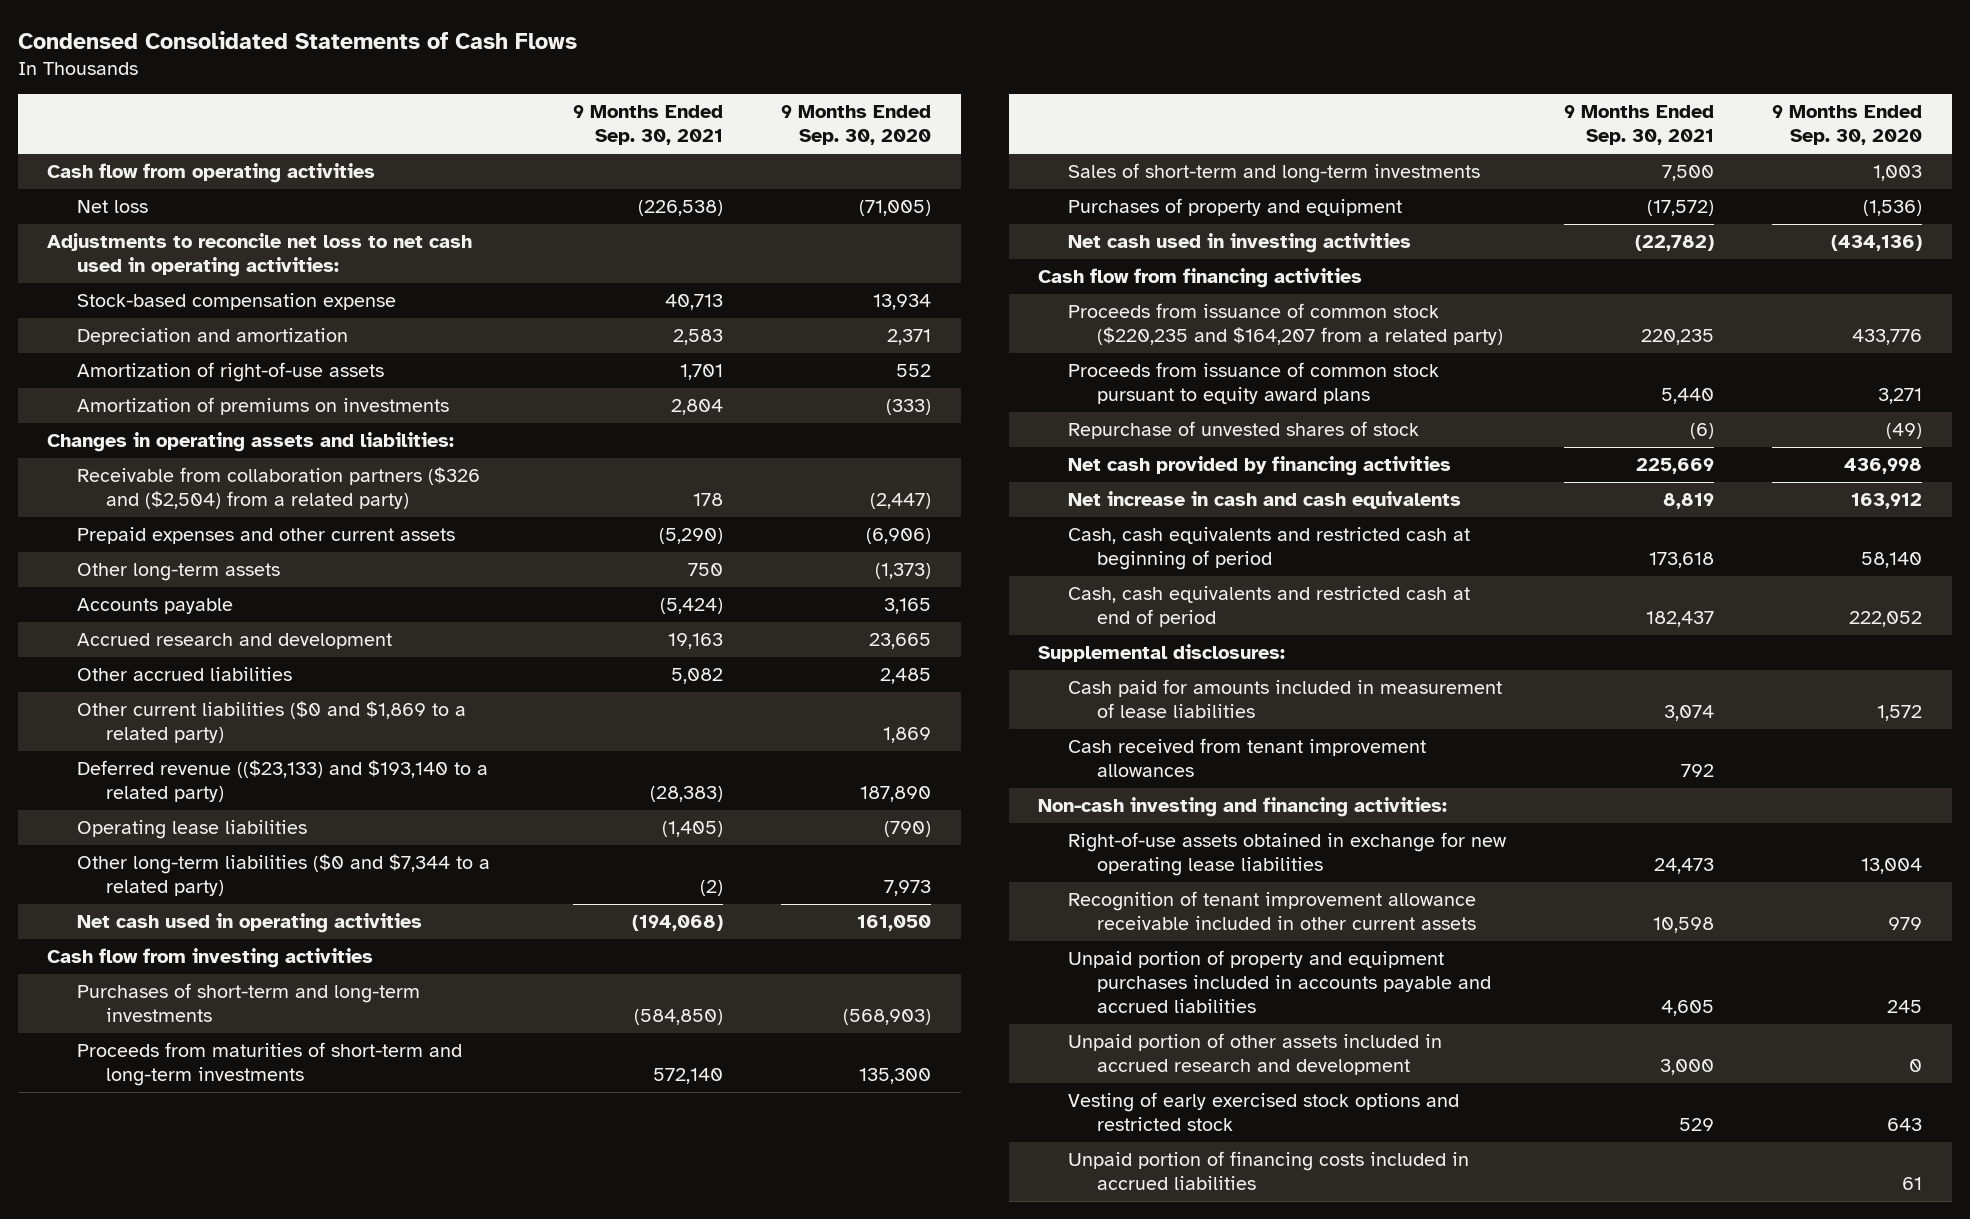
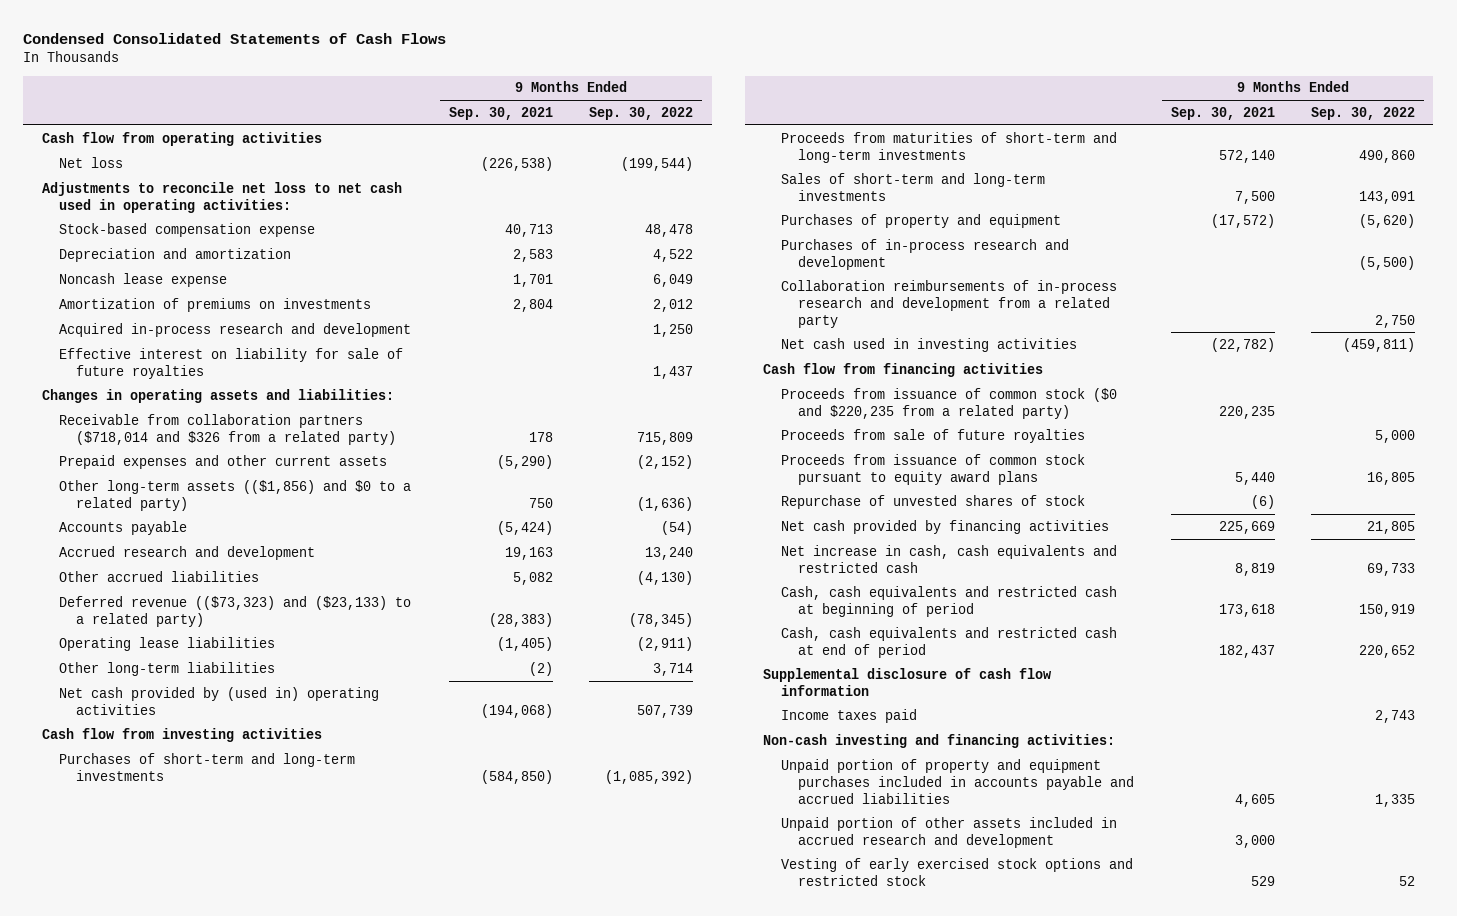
[781,105,932,146] 9 Months Ended Sep. 30, 2020 -> none
none -> [589,106,694,120] Sep. 30, 2022
[76,361,384,382] Amortization of right-of-use assets -> [58,272,227,287] Noncash lease expense
none -> [58,322,411,337] Acquired in-process research and development
none -> [58,347,403,379] Effective interest on liability for sale of future royalties
[76,466,480,510] Receivable from collaboration partners ($326 and ($2,504) from a related party) -> [58,413,397,445] Receivable from collaboration partners ($718,014 and $326 from a related party)
[76,562,280,581] Other long-term assets -> [58,479,411,511] Other long-term assets (($1,856) and $0 to a related party)
[76,700,466,744] Other current liabilities ($0 and $1,869 to a related party) -> none
[76,759,488,803] Deferred revenue (($23,133) and $193,140 to a related party) -> [58,595,411,627] Deferred revenue (($73,323) and ($23,133) to a related party)
[76,853,490,897] Other long-term liabilities ($0 and $7,344 to a related party) -> [58,661,275,676] Other long-term liabilities
[76,912,422,933] Net cash used in operating activities -> [58,686,379,715] Net cash provided by (used in) operating activities
none -> [780,238,1069,270] Purchases of in-process research and development
none -> [780,279,1117,328] Collaboration reimbursements of in-process research and development from a related party
[1067,302,1504,346] Proceeds from issuance of common stock ($220,235 and $164,207 from a related party) -> [780,387,1117,419] Proceeds from issuance of common stock ($0 and $220,235 from a related party)
none -> [780,428,1085,443] Proceeds from sale of future royalties
[1067,490,1461,509] Net increase in cash and cash equivalents -> [780,544,1117,573] Net increase in cash, cash equivalents and restricted cash
[1067,678,1502,719] Cash paid for amounts included in measurement of lease liabilities -> none
[1067,737,1426,778] Cash received from tenant improvement allowances -> none
[1038,643,1286,662] Supplemental disclosures: -> [763,667,1053,696] Supplemental disclosure of cash flow information
none -> [780,708,917,723] Income taxes paid
[1067,831,1507,877] Right-of-use assets obtained in exchange for new operating lease liabilities -> none
[1067,890,1477,931] Recognition of tenant improvement allowance receivable included in other current assets -> none
[1067,1150,1469,1191] Unpaid portion of financing costs included in accrued liabilities -> none

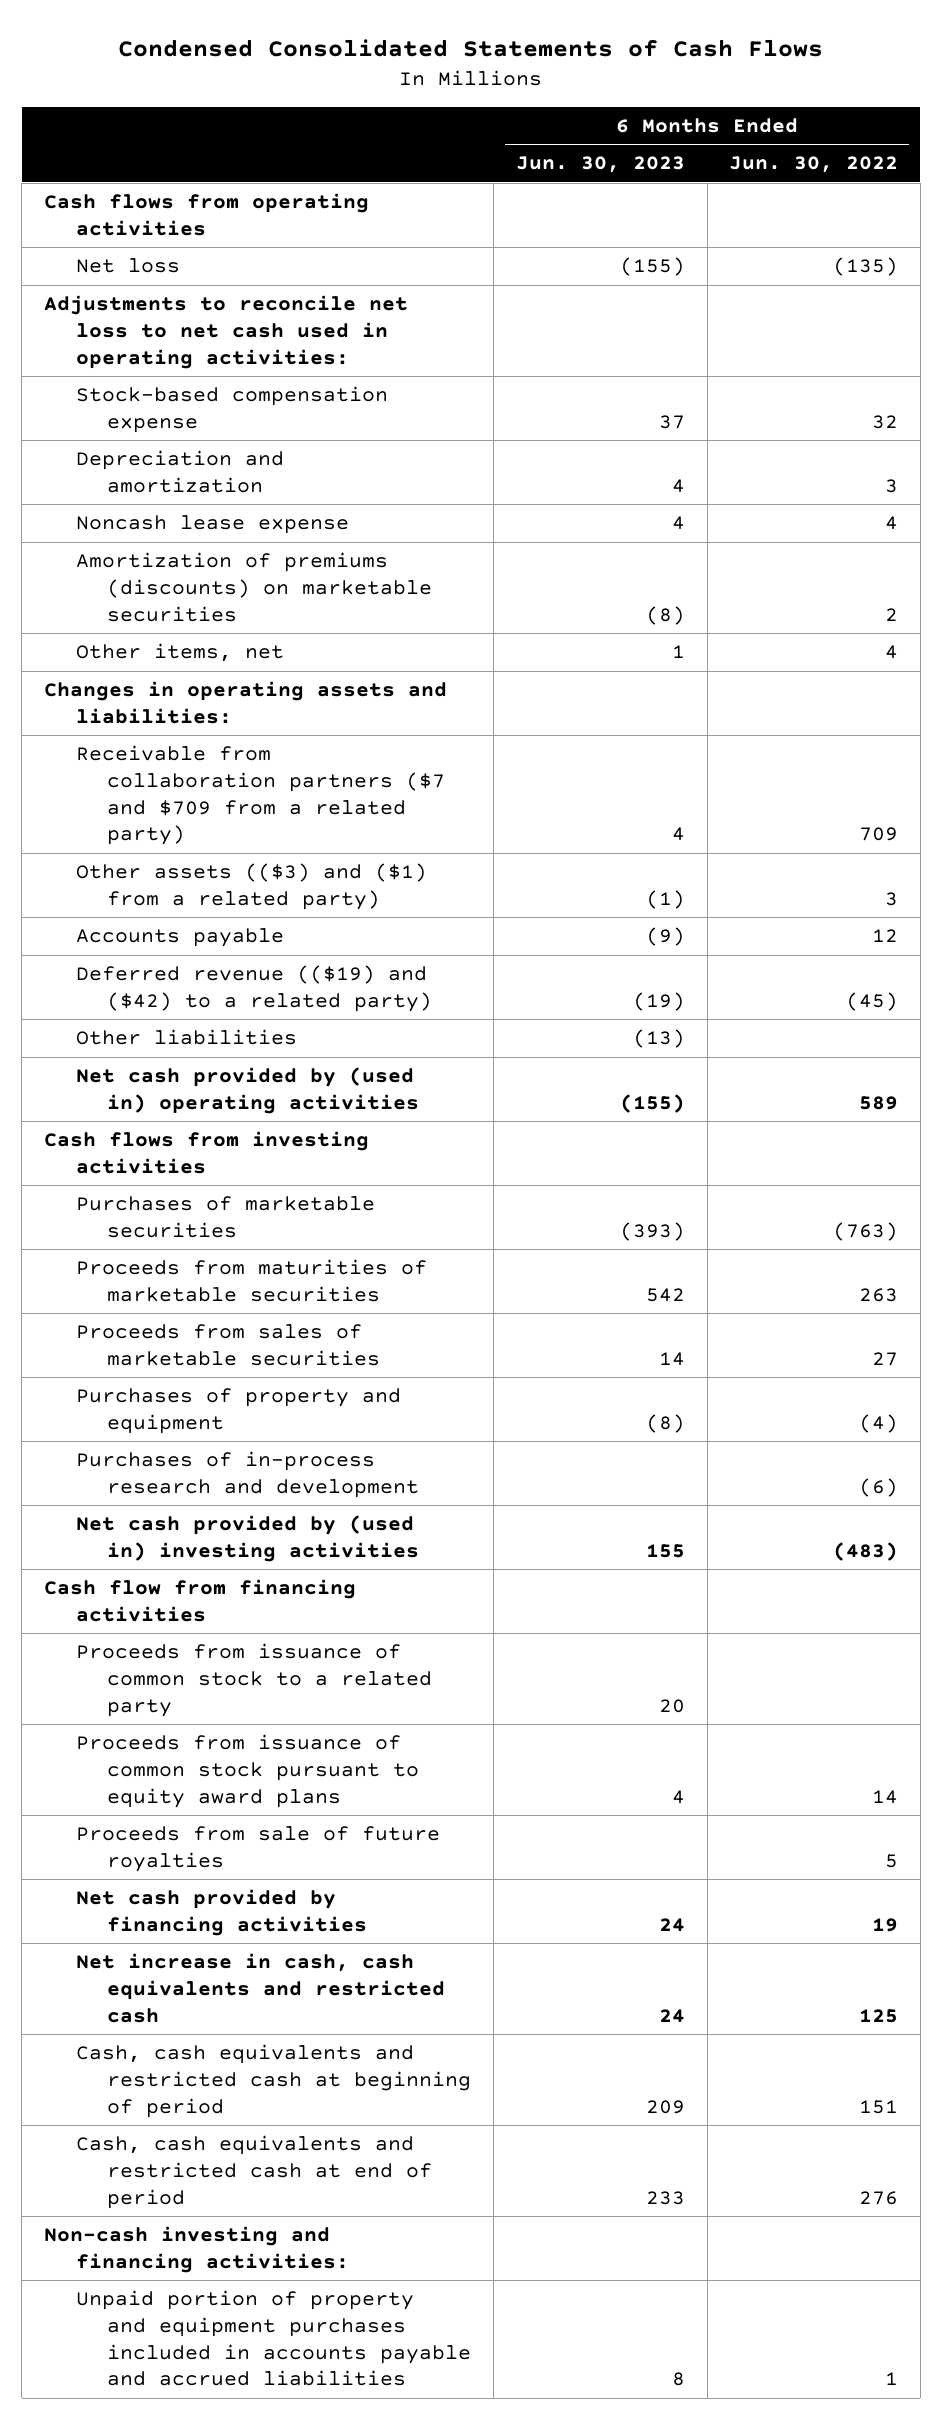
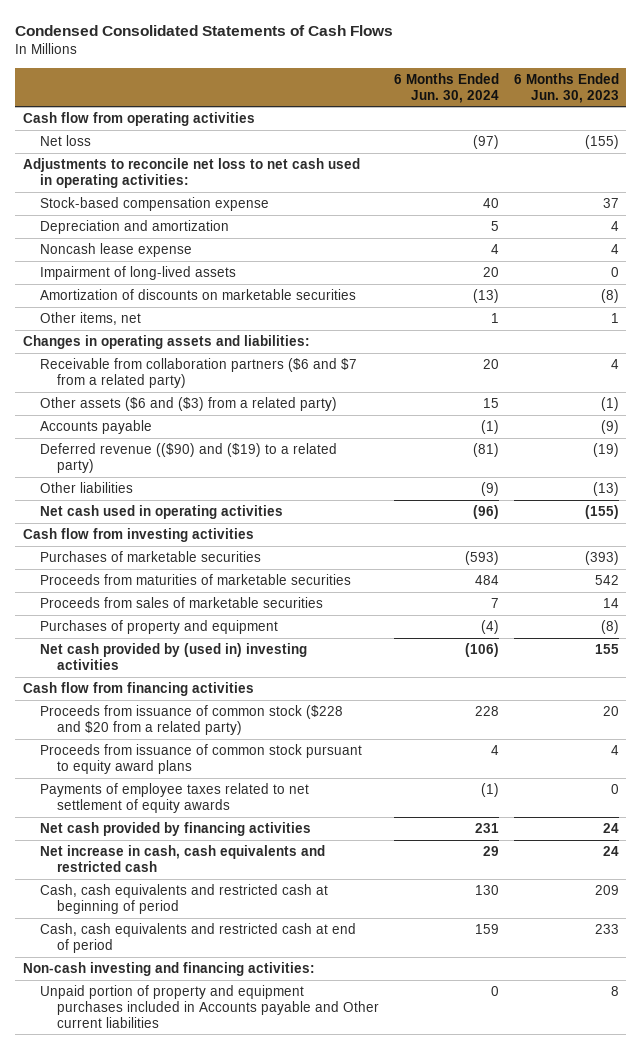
[729,156,899,174] Jun. 30, 2022 -> none
none -> [393,72,499,103] 6 Months Ended Jun. 30, 2024
[44,193,370,236] Cash flows from operating activities -> [22,111,255,126] Cash flow from operating activities
none -> [39,265,236,280] Impairment of long-lived assets
[75,552,433,622] Amortization of premiums (discounts) on marketable securities -> [39,288,356,300] Amortization of discounts on marketable securities
[75,745,446,846] Receivable from collaboration partners ($7 and $709 from a related party) -> [39,357,357,388] Receivable from collaboration partners ($6 and $7 from a related party)
[75,863,427,910] Other assets (($3) and ($1) from a related party) -> [39,396,337,411] Other assets ($6 and ($3) from a related party)
[75,965,433,1012] Deferred revenue (($19) and ($42) to a related party) -> [39,442,337,473] Deferred revenue (($90) and ($19) to a related party)
[75,1067,420,1114] Net cash provided by (used in) operating activities -> [39,504,283,519] Net cash used in operating activities
[44,1131,370,1174] Cash flows from investing activities -> [22,527,254,542] Cash flow from investing activities
[75,1451,420,1498] Purchases of in-process research and development -> none
[75,1643,433,1717] Proceeds from issuance of common stock to a related party -> [39,704,343,735] Proceeds from issuance of common stock ($228 and $20 from a related party)
[75,1826,440,1872] Proceeds from sale of future royalties -> none
none -> [39,782,309,813] Payments of employee taxes related to net settlement of equity awards
[75,2290,472,2387] Unpaid portion of property and equipment purchases included in accounts payable and accrued liabilities -> [39,984,380,1028] Unpaid portion of property and equipment purchases included in Accounts payable and Other current liabilities

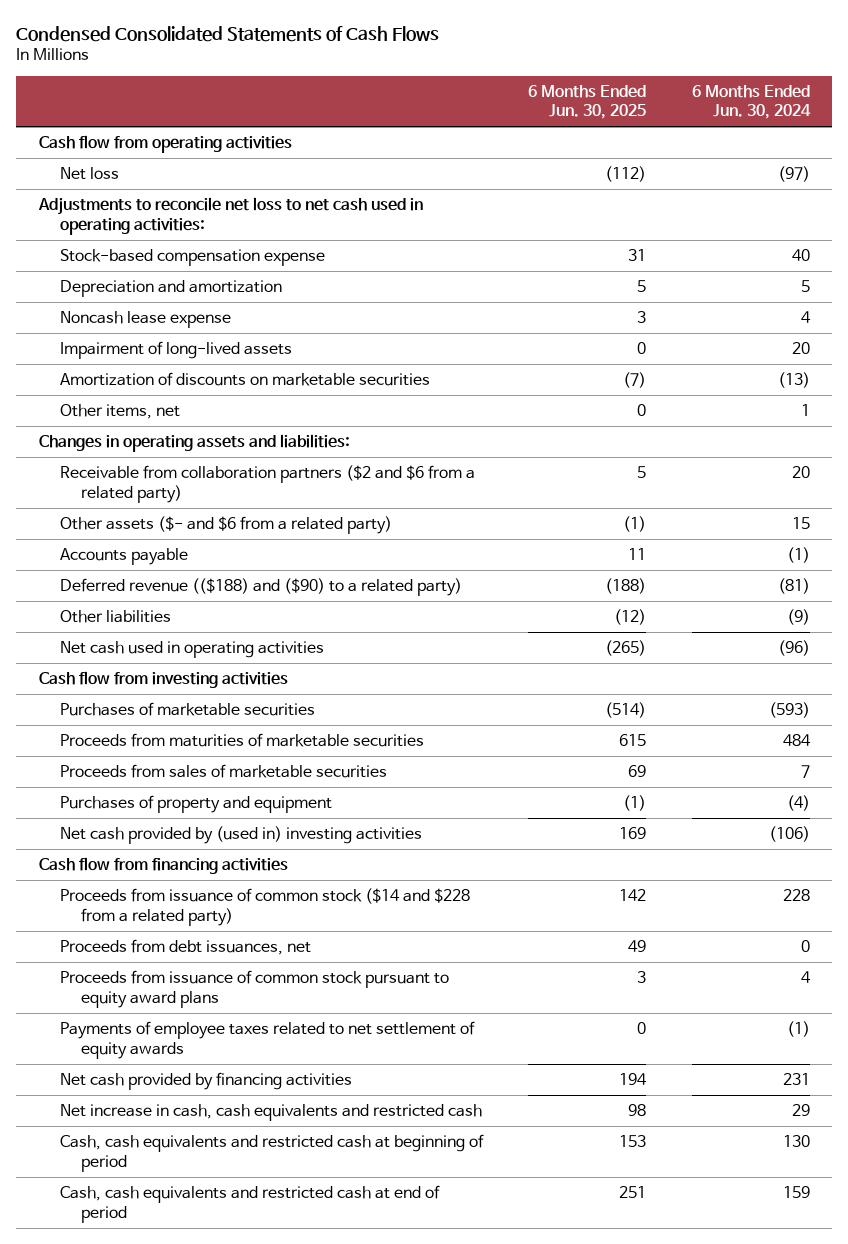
[513,72,619,103] 6 Months Ended Jun. 30, 2023 -> none
none -> [528,84,647,120] 6 Months Ended Jun. 30, 2025
[39,357,357,388] Receivable from collaboration partners ($6 and $7 from a related party) -> [59,465,475,503] Receivable from collaboration partners ($2 and $6 from a related party)
[39,396,337,411] Other assets ($6 and ($3) from a related party) -> [59,516,392,535] Other assets ($- and $6 from a related party)
[39,442,337,473] Deferred revenue (($90) and ($19) to a related party) -> [59,578,462,597] Deferred revenue (($188) and ($90) to a related party)
[39,704,343,735] Proceeds from issuance of common stock ($228 and $20 from a related party) -> [59,888,470,926] Proceeds from issuance of common stock ($14 and $228 from a related party)
none -> [59,939,311,956] Proceeds from debt issuances, net
[22,961,315,976] Non-cash investing and financing activities: -> none
[39,984,380,1028] Unpaid portion of property and equipment purchases included in Accounts payable and Other current liabilities -> none

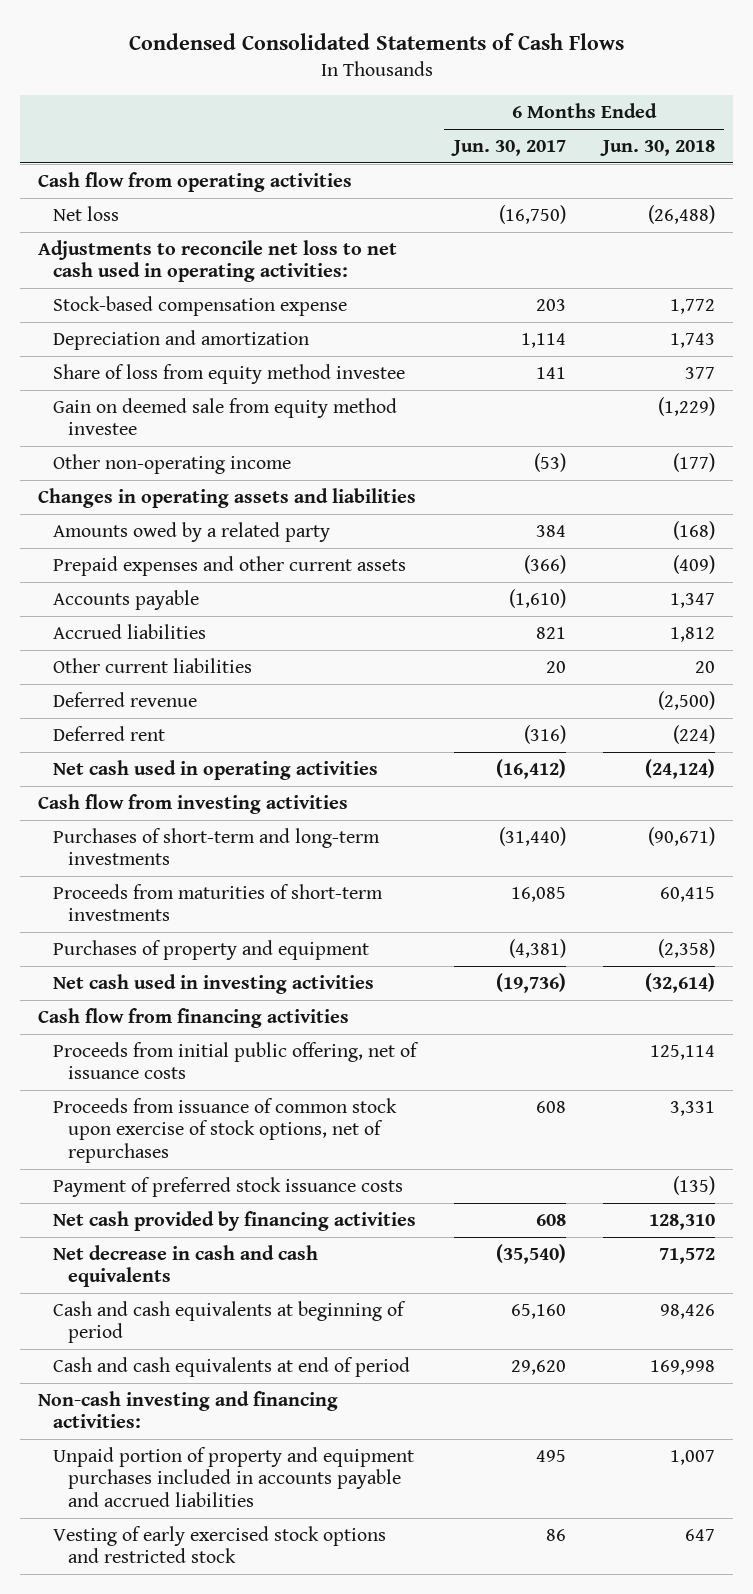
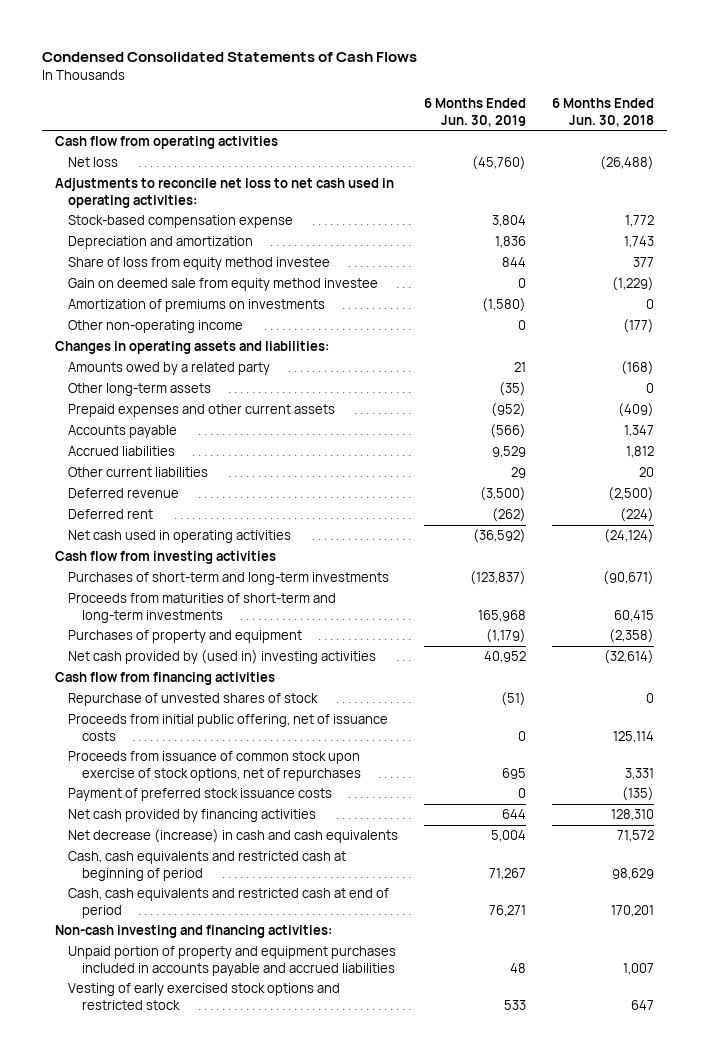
[450,139,566,156] Jun. 30, 2017 -> none
none -> [424,98,527,127] 6 Months Ended Jun. 30, 2019
none -> [68,299,326,313] Amortization of premiums on investments
[38,487,417,508] Changes in operating assets and liabilities -> [54,341,329,355] Changes in operating assets and liabilities:
none -> [68,383,212,397] Other long-term assets
[53,883,384,922] Proceeds from maturities of short-term investments -> [68,593,337,623] Proceeds from maturities of short-term and long-term investments
[53,973,375,994] Net cash used in investing activities -> [68,650,377,665] Net cash provided by (used in) investing activities
none -> [68,693,319,707] Repurchase of unvested shares of stock
[53,1244,319,1288] Net decrease in cash and cash equivalents -> [68,829,399,844] Net decrease (increase) in cash and cash equivalents
[53,1300,407,1344] Cash and cash equivalents at beginning of period -> [68,851,347,881] Cash, cash equivalents and restricted cash at beginning of period
[659,1303,715,1319] 98,426 -> [612,867,655,880] 98,629
[53,1356,411,1377] Cash and cash equivalents at end of period -> [68,888,390,918] Cash, cash equivalents and restricted cash at end of period
[649,1359,715,1375] 169,998 -> [611,904,655,917] 170,201

